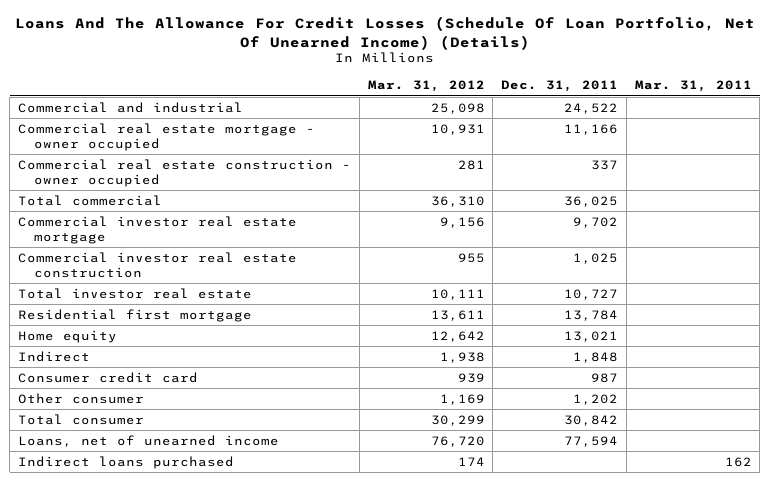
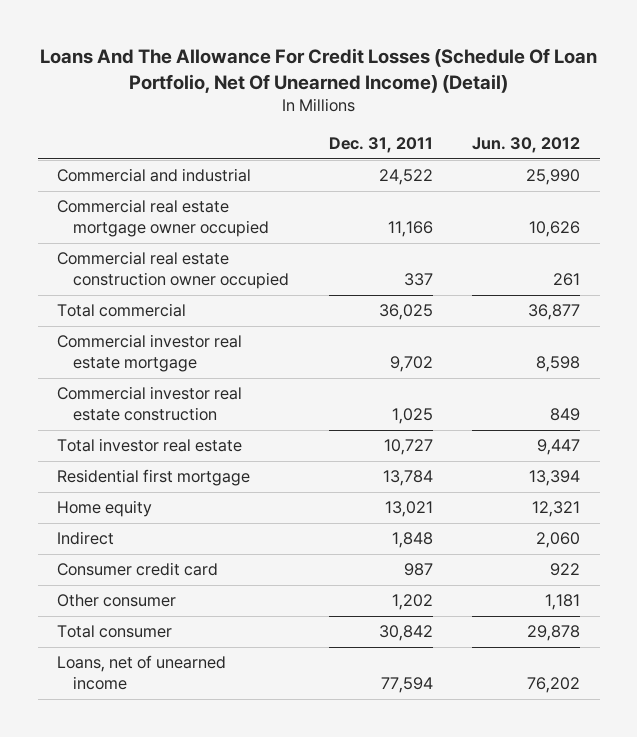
[14,16,755,50] Loans And The Allowance For Credit Losses (Schedule Of Loan Portfolio, Net Of Unearned Income) (Details) -> [39,48,597,93] Loans And The Allowance For Credit Losses (Schedule Of Loan Portfolio, Net Of Unearned Income) (Detail)
[367,80,485,93] Mar. 31, 2012 -> none
[634,80,752,93] Mar. 31, 2011 -> none
none -> [471,137,580,154] Jun. 30, 2012
[18,122,316,151] Commercial real estate mortgage - owner occupied -> [57,199,270,238] Commercial real estate mortgage owner occupied
[18,158,352,187] Commercial real estate construction - owner occupied -> [57,251,290,290] Commercial real estate construction owner occupied
[18,455,235,469] Indirect loans purchased -> none

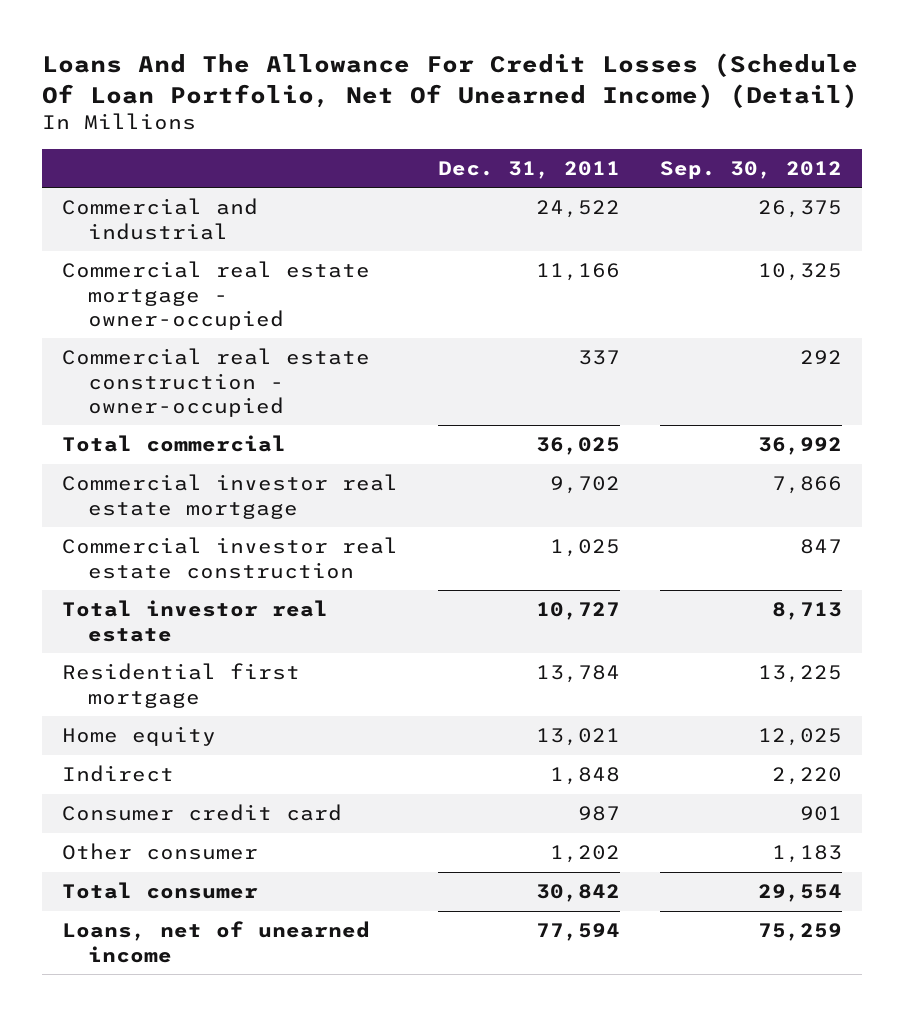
[471,137,580,154] Jun. 30, 2012 -> none
none -> [660,160,843,179] Sep. 30, 2012
[57,199,270,238] Commercial real estate mortgage owner occupied -> [61,261,370,330] Commercial real estate mortgage - owner-occupied
[57,251,290,290] Commercial real estate construction owner occupied -> [61,348,370,417] Commercial real estate construction - owner-occupied

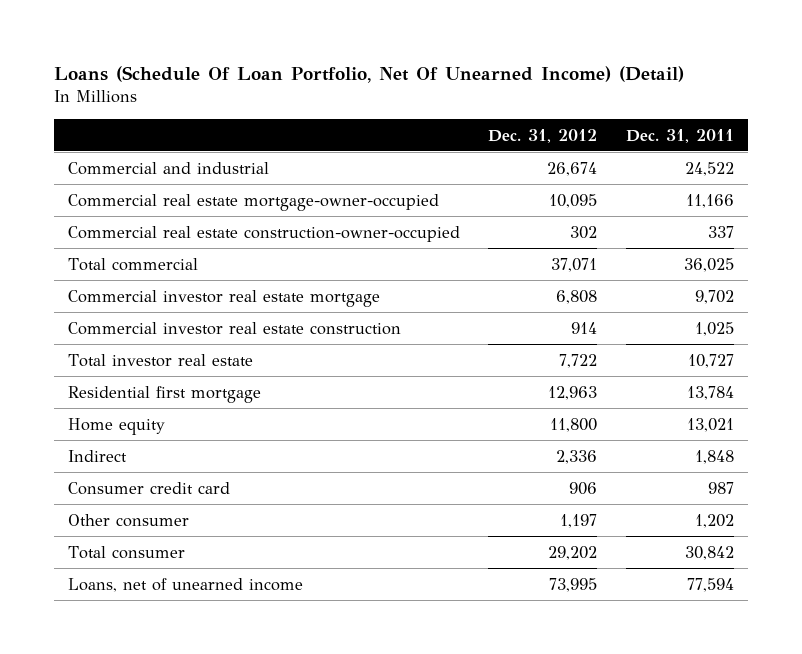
[41,53,858,108] Loans And The Allowance For Credit Losses (Schedule Of Loan Portfolio, Net Of Unearned Income) (Detail) -> [53,65,684,83] Loans (Schedule Of Loan Portfolio, Net Of Unearned Income) (Detail)
[660,160,843,179] Sep. 30, 2012 -> none
none -> [488,128,598,143] Dec. 31, 2012
[61,261,370,330] Commercial real estate mortgage - owner-occupied -> [67,193,439,211] Commercial real estate mortgage-owner-occupied
[61,348,370,417] Commercial real estate construction - owner-occupied -> [67,225,460,242] Commercial real estate construction-owner-occupied

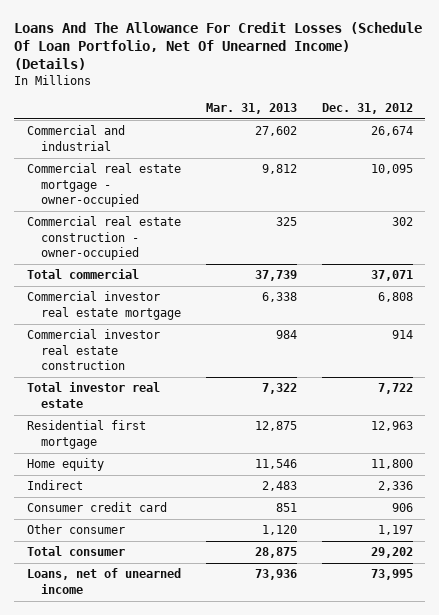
[53,65,684,83] Loans (Schedule Of Loan Portfolio, Net Of Unearned Income) (Detail) -> [14,21,423,70] Loans And The Allowance For Credit Losses (Schedule Of Loan Portfolio, Net Of Unearned Income) (Details)
[625,128,734,143] Dec. 31, 2011 -> none
none -> [205,102,297,114] Mar. 31, 2013
[67,193,439,211] Commercial real estate mortgage-owner-occupied -> [26,163,181,207] Commercial real estate mortgage - owner-occupied
[67,225,460,242] Commercial real estate construction-owner-occupied -> [26,216,181,260] Commercial real estate construction - owner-occupied

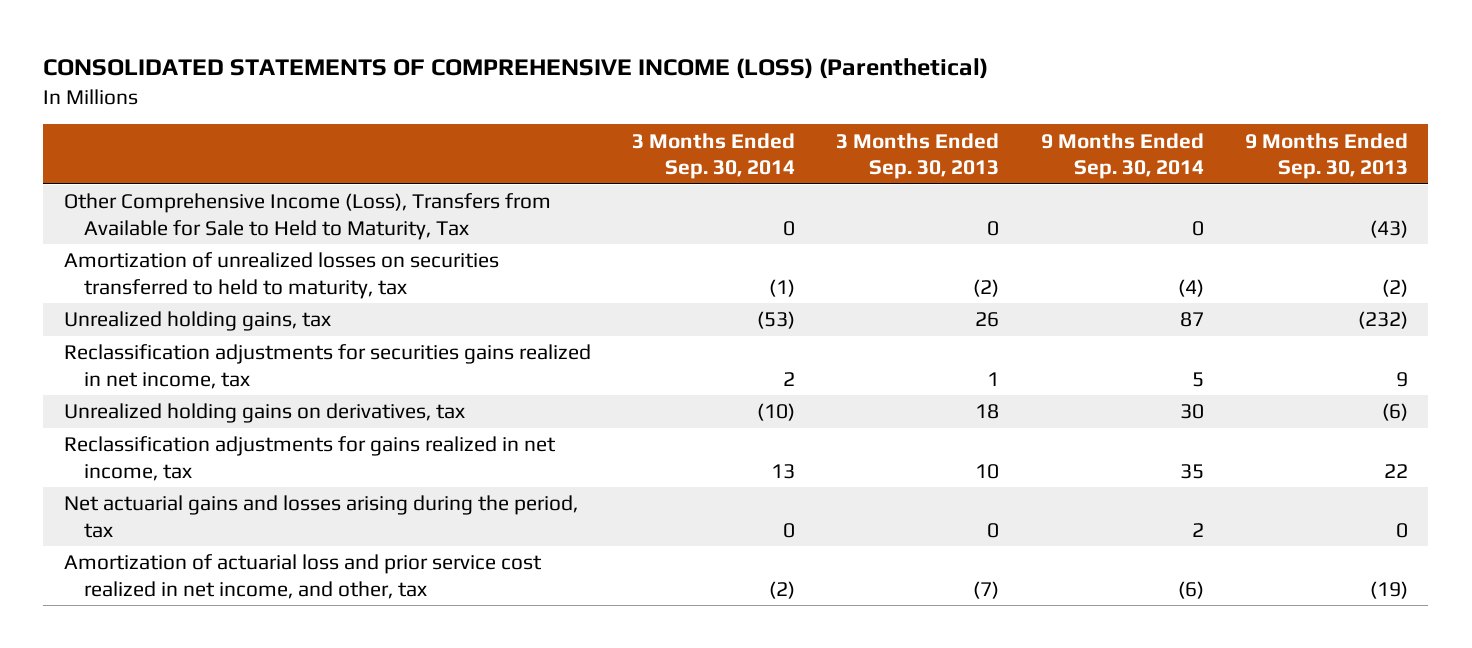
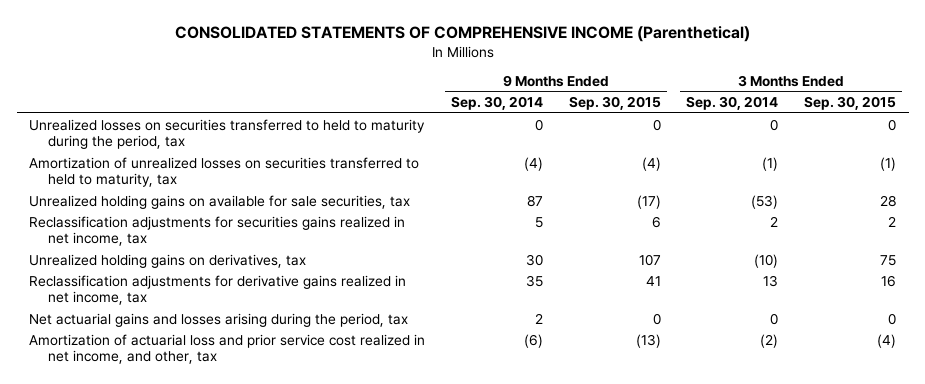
[43,58,989,80] CONSOLIDATED STATEMENTS OF COMPREHENSIVE INCOME (LOSS) (Parenthetical) -> [174,25,750,42] CONSOLIDATED STATEMENTS OF COMPREHENSIVE INCOME (Parenthetical)
[836,132,1000,180] 3 Months Ended Sep. 30, 2013 -> none
[1244,132,1408,180] 9 Months Ended Sep. 30, 2013 -> none
none -> [568,96,661,111] Sep. 30, 2015
none -> [804,96,897,111] Sep. 30, 2015
[63,193,551,240] Other Comprehensive Income (Loss), Transfers from Available for Sale to Held to Maturity, Tax -> [29,118,426,149] Unrealized losses on securities transferred to held to maturity during the period, tax
[63,311,331,332] Unrealized holding gains, tax -> [29,194,411,209] Unrealized holding gains on available for sale securities, tax
[63,436,556,481] Reclassification adjustments for gains realized in net income, tax -> [29,274,407,305] Reclassification adjustments for derivative gains realized in net income, tax

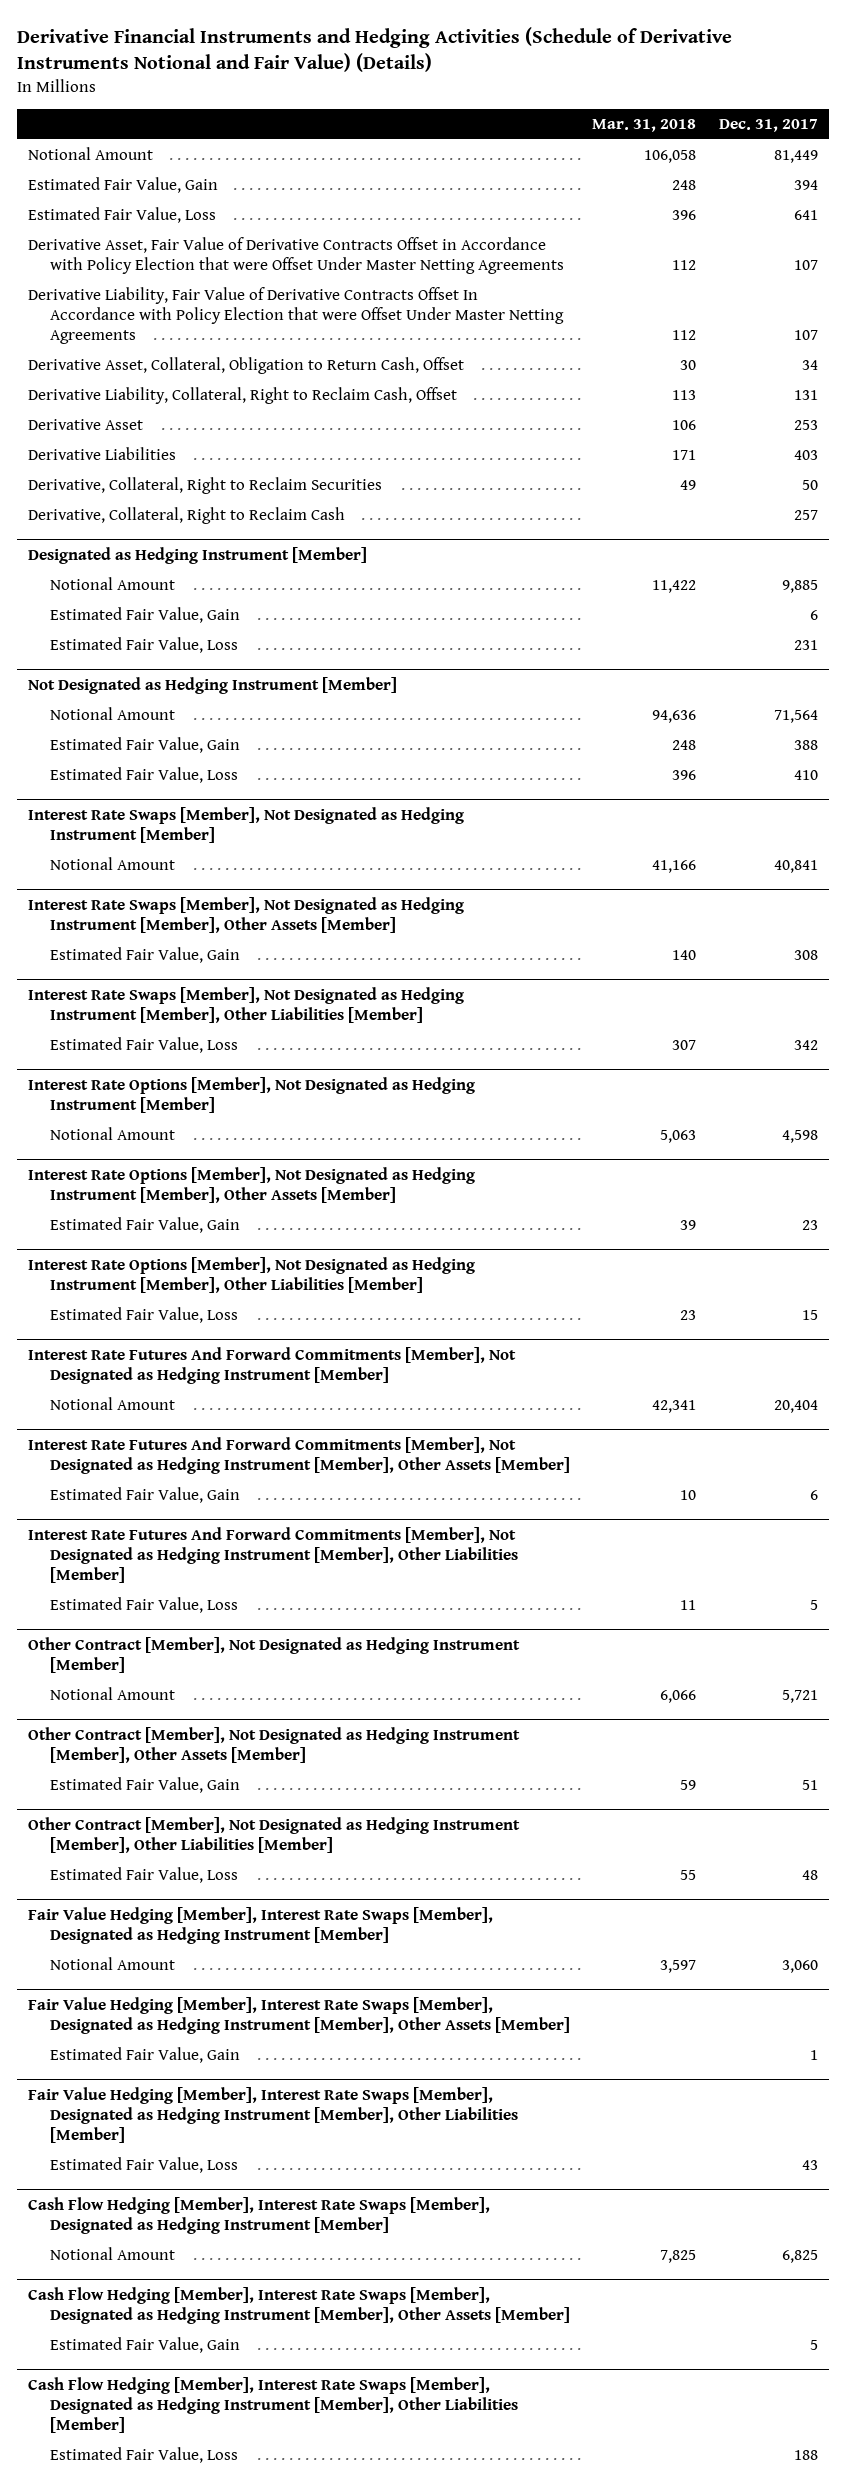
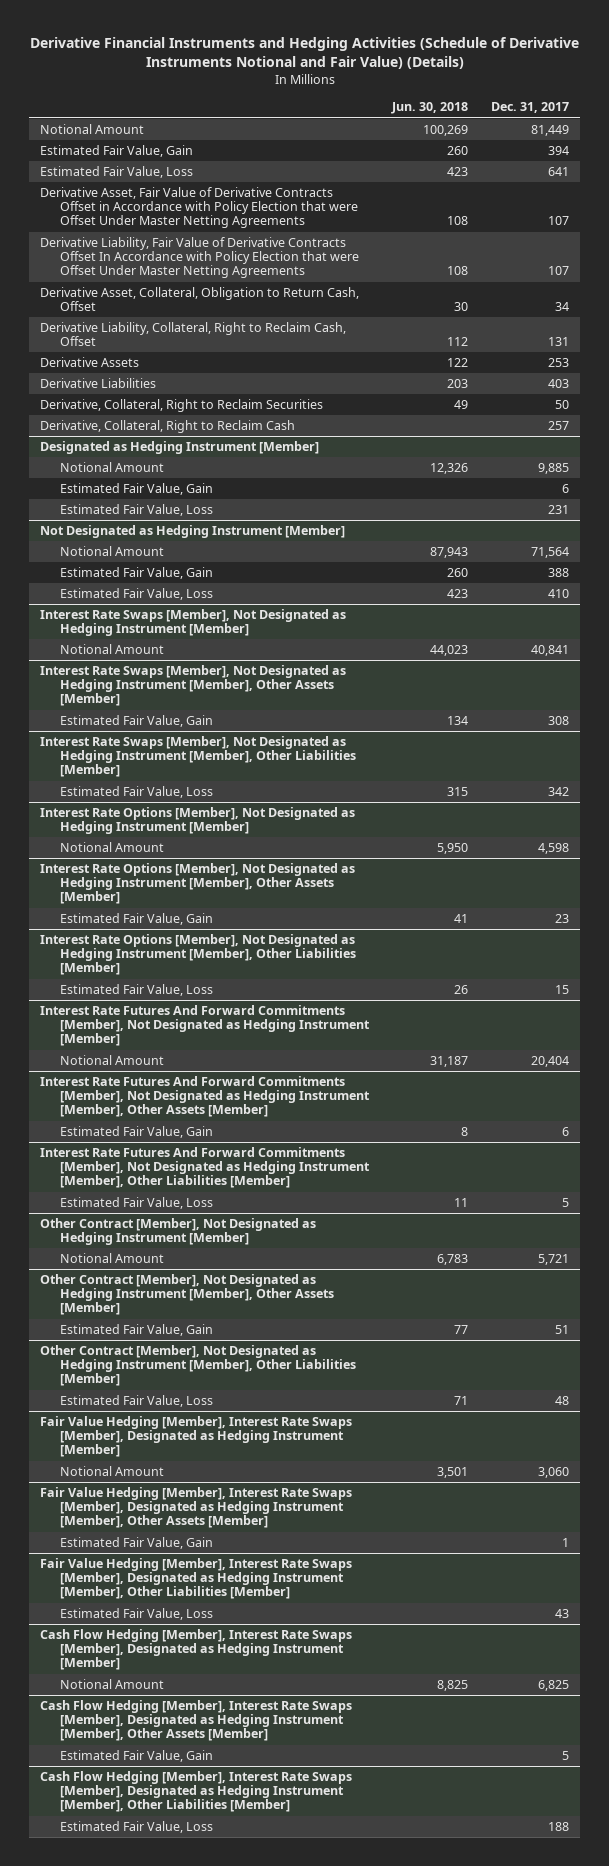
[592,118,697,132] Mar. 31, 2018 -> none
none -> [390,102,468,115] Jun. 30, 2018
[27,419,143,431] Derivative Asset -> [40,357,140,368] Derivative Assets

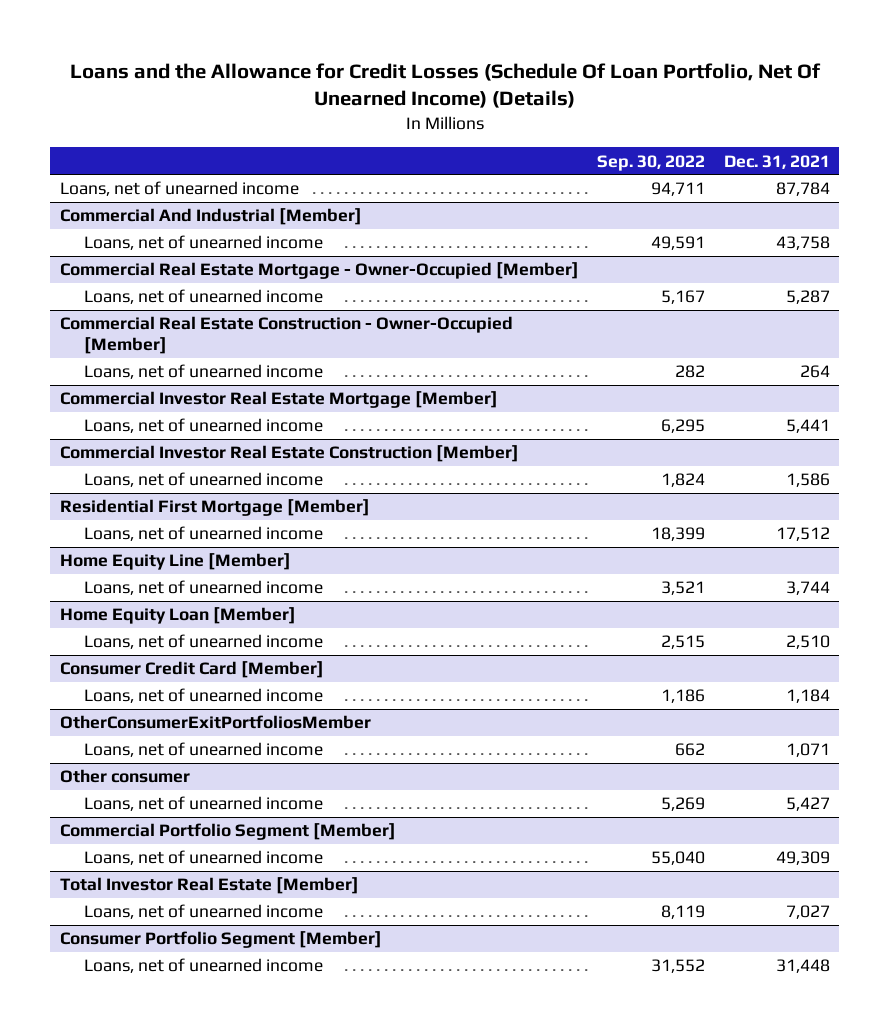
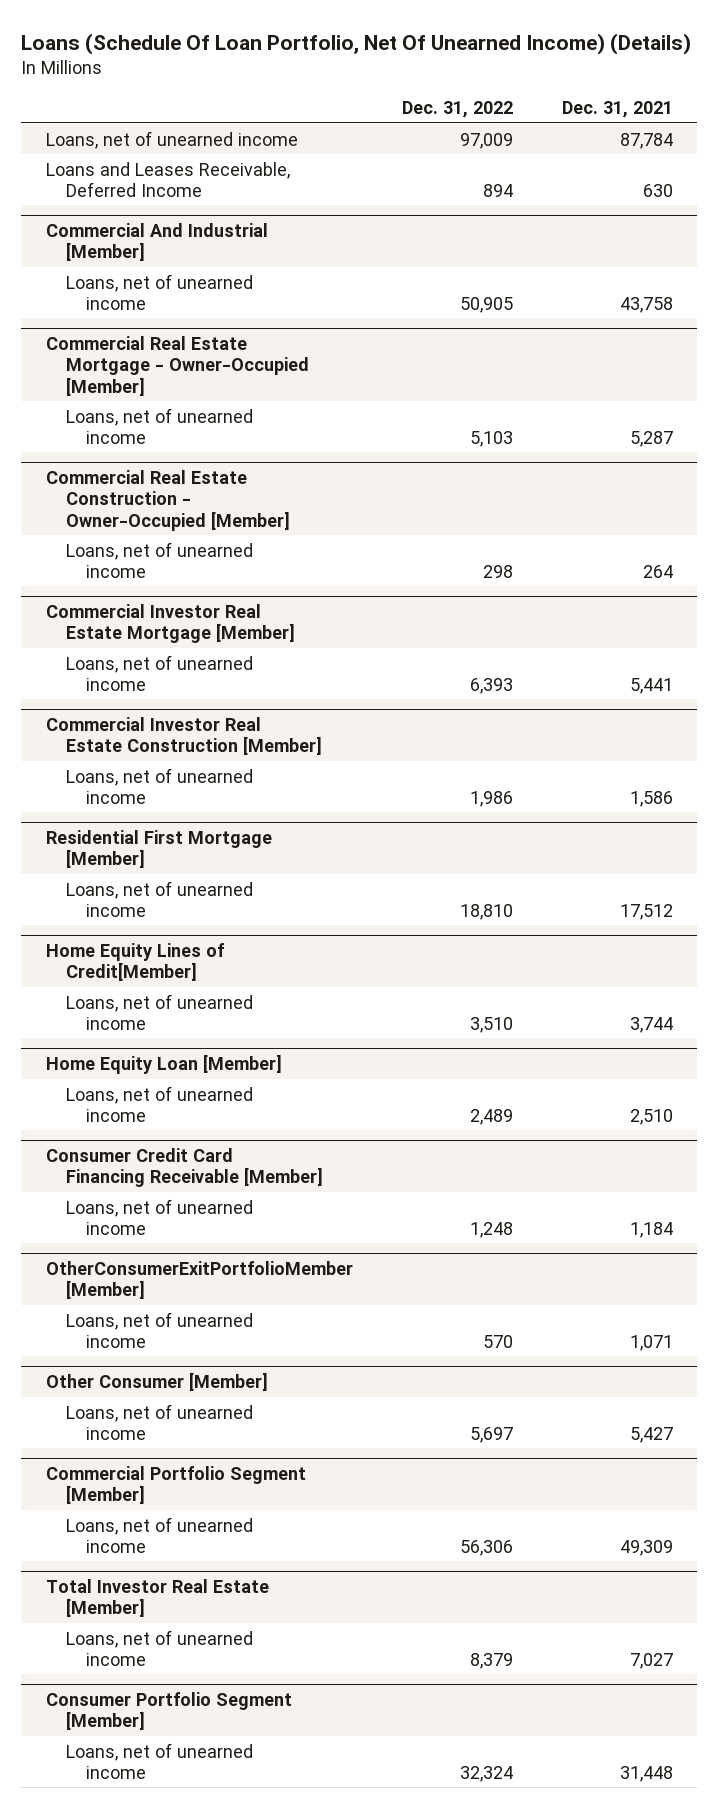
[69,62,821,109] Loans and the Allowance for Credit Losses (Schedule Of Loan Portfolio, Net Of Unearned Income) (Details) -> [21,32,692,55] Loans (Schedule Of Loan Portfolio, Net Of Unearned Income) (Details)
[597,154,706,171] Sep. 30, 2022 -> none
none -> [401,100,513,118] Dec. 31, 2022
none -> [45,161,290,197] Loans and Leases Receivable, Deferred Income
[59,553,291,571] Home Equity Line [Member] -> [45,943,224,982] Home Equity Lines of Credit[Member]
[59,661,324,679] Consumer Credit Card [Member] -> [45,1148,324,1188] Consumer Credit Card Financing Receivable [Member]
[59,715,371,730] OtherConsumerExitPortfoliosMember -> none
none -> [45,1261,353,1300] OtherConsumerExitPortfolioMember [Member]
[59,769,190,784] Other consumer -> [45,1372,268,1392] Other Consumer [Member]

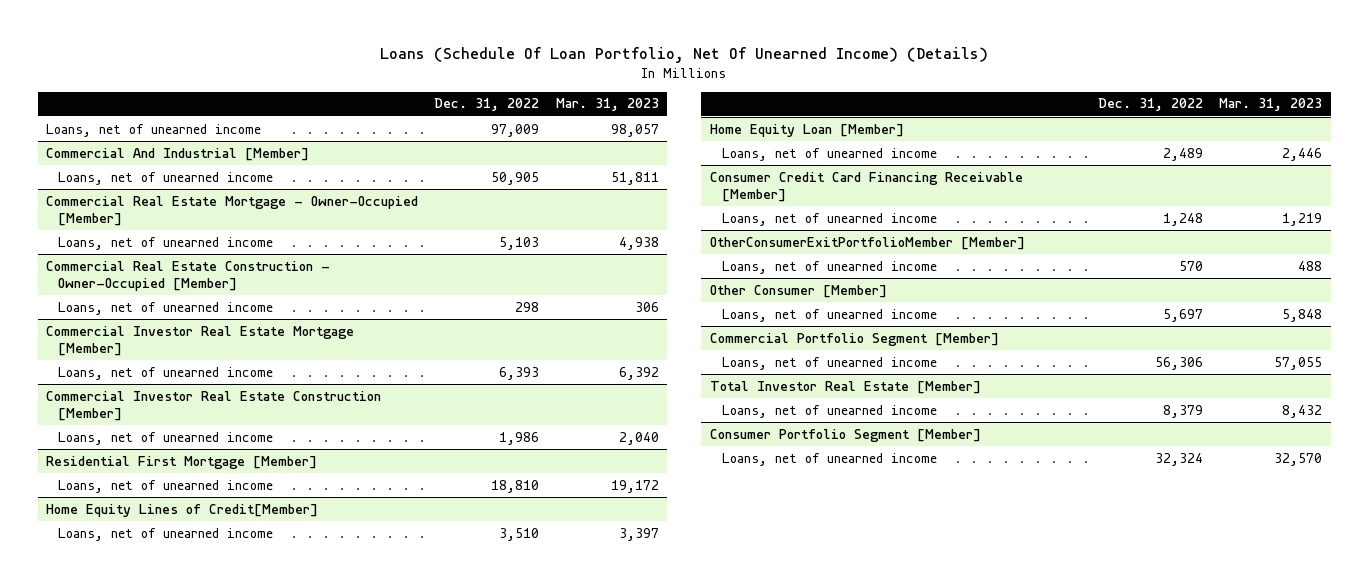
[561,100,673,118] Dec. 31, 2021 -> none
none -> [555,98,659,112] Mar. 31, 2023
[45,161,290,197] Loans and Leases Receivable, Deferred Income -> none

